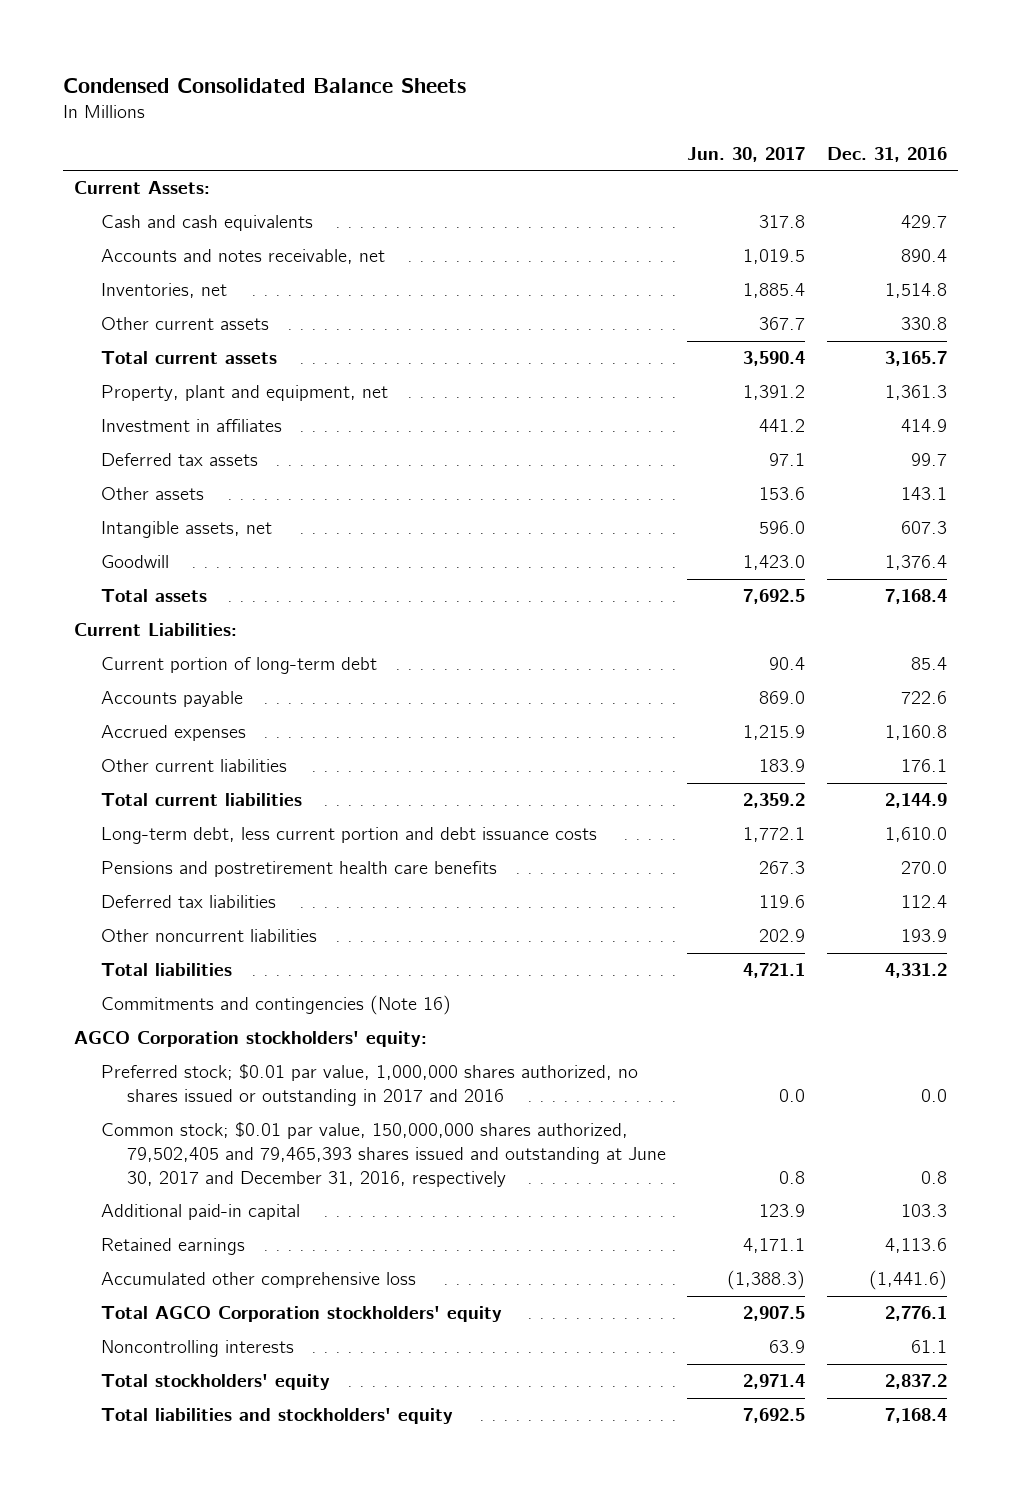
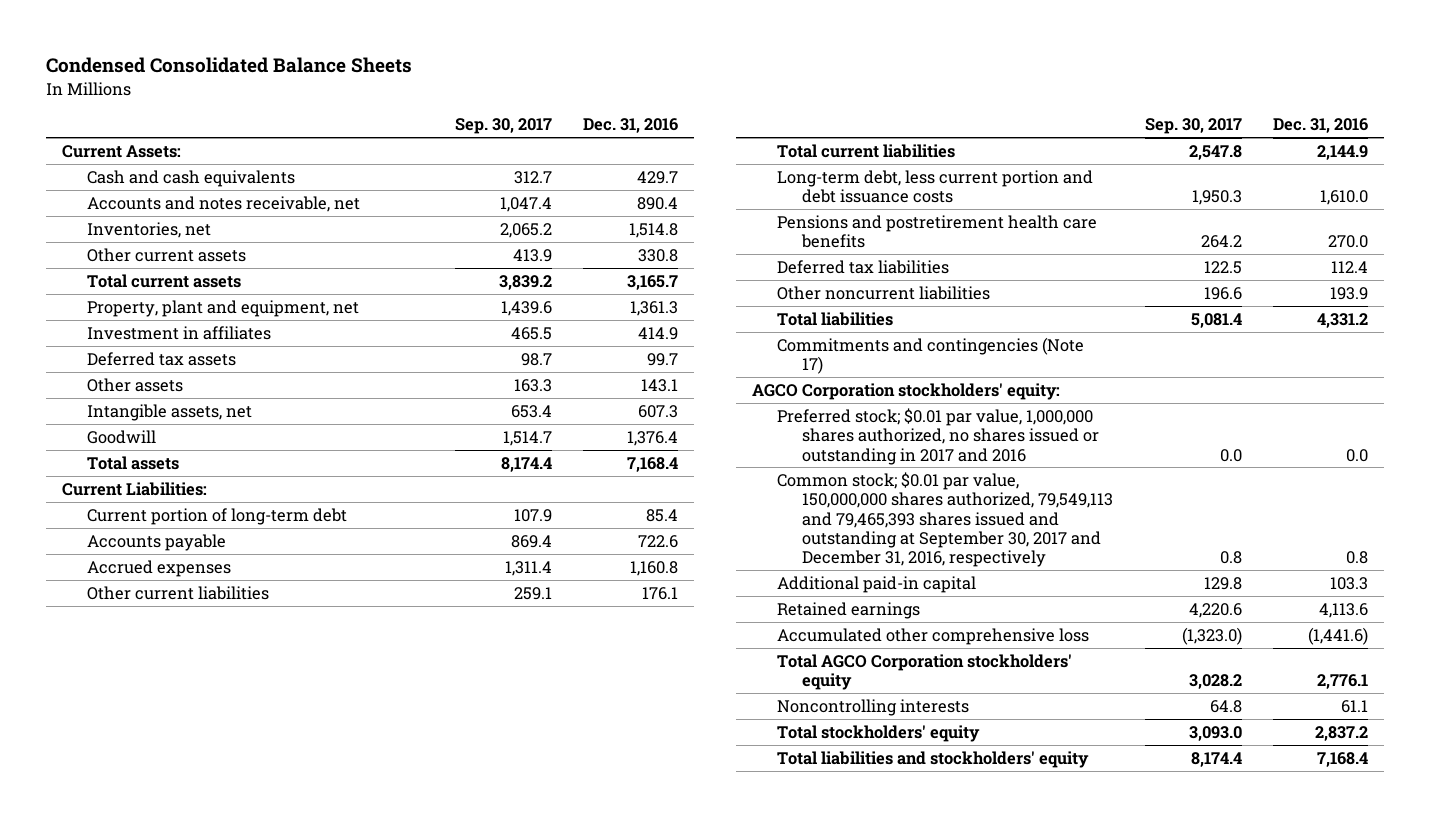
[687,147,806,163] Jun. 30, 2017 -> none
none -> [454,118,552,135] Sep. 30, 2017
[100,995,451,1016] Commitments and contingencies (Note 16) -> [776,336,1084,375] Commitments and contingencies (Note 17)
[100,1122,666,1188] Common stock; $0.01 par value, 150,000,000 shares authorized, 79,502,405 and 79,465,393 shares issued and outstanding at June 30, 2017 and December 31, 2016, respectively -> [776,471,1114,568] Common stock; $0.01 par value, 150,000,000 shares authorized, 79,549,113 and 79,465,393 shares issued and outstanding at September 30, 2017 and December 31, 2016, respectively

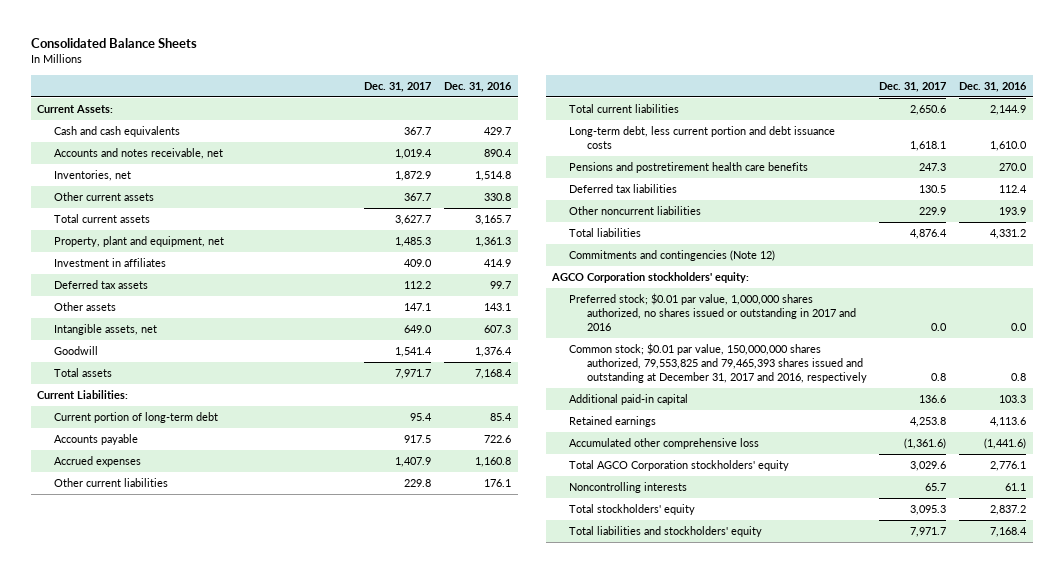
[46,57,413,74] Condensed Consolidated Balance Sheets -> [30,38,197,49] Consolidated Balance Sheets
[454,118,552,135] Sep. 30, 2017 -> none
none -> [364,81,432,92] Dec. 31, 2017
[776,336,1084,375] Commitments and contingencies (Note 17) -> [569,250,776,262] Commitments and contingencies (Note 12)
[776,471,1114,568] Common stock; $0.01 par value, 150,000,000 shares authorized, 79,549,113 and 79,465,393 shares issued and outstanding at September 30, 2017 and December 31, 2016, respectively -> [569,343,867,384] Common stock; $0.01 par value, 150,000,000 shares authorized, 79,553,825 and 79,465,393 shares issued and outstanding at December 31, 2017 and 2016, respectively

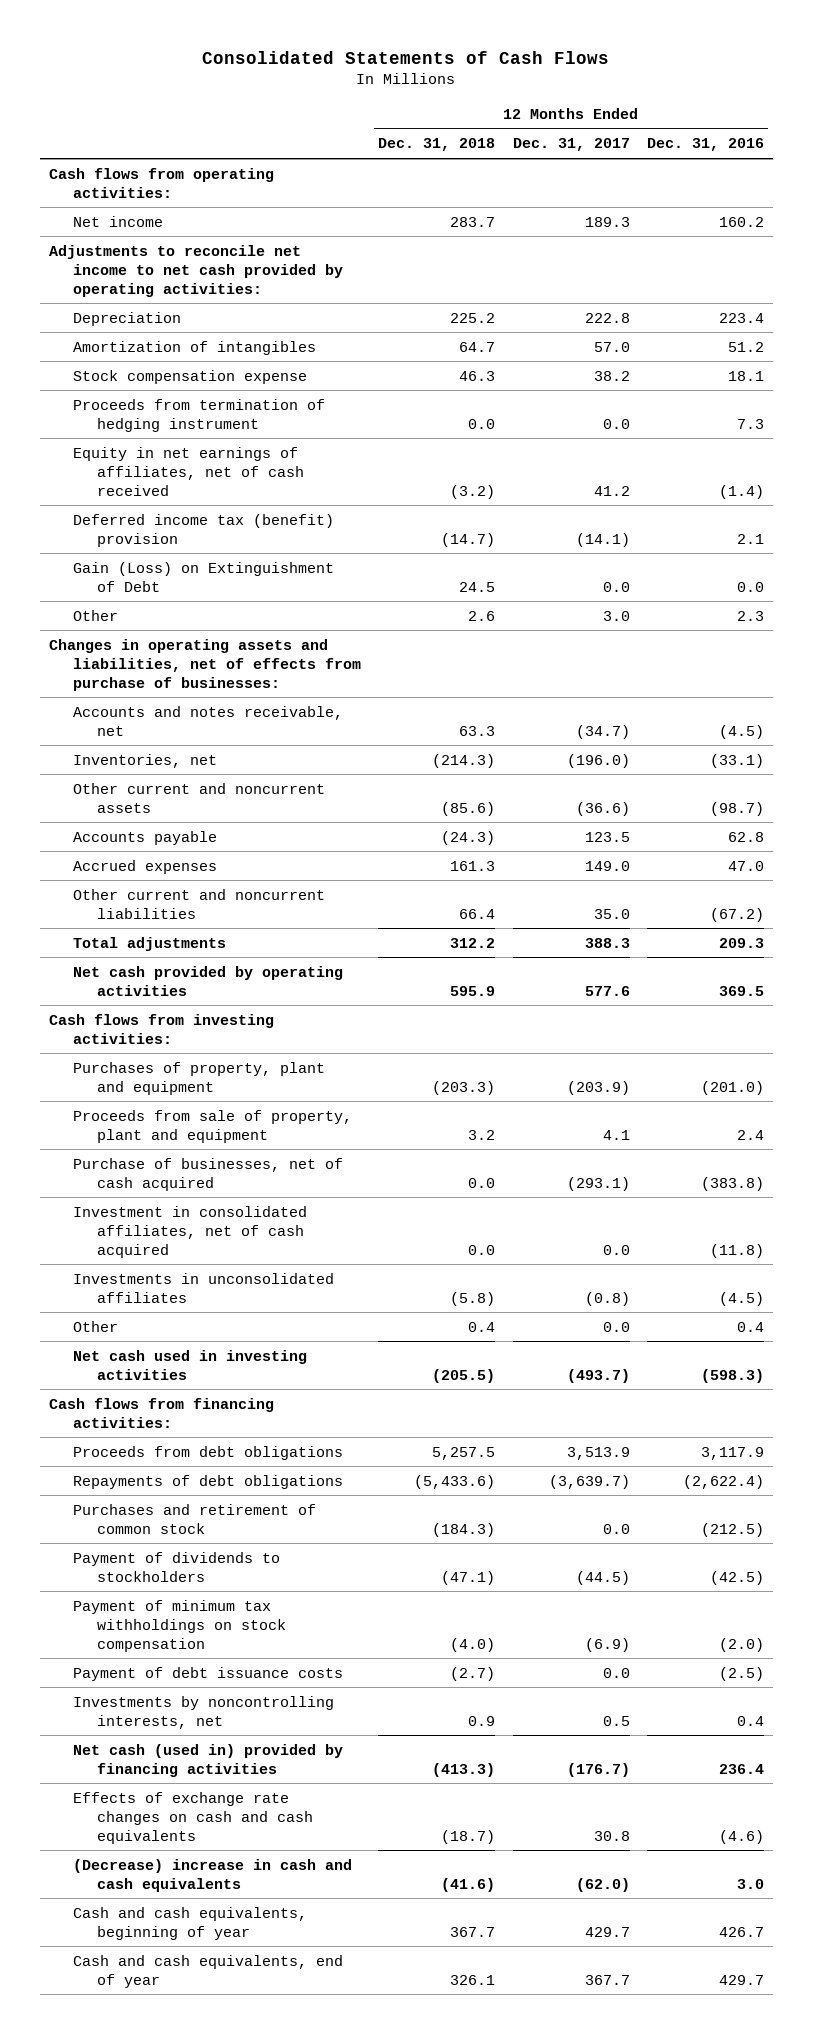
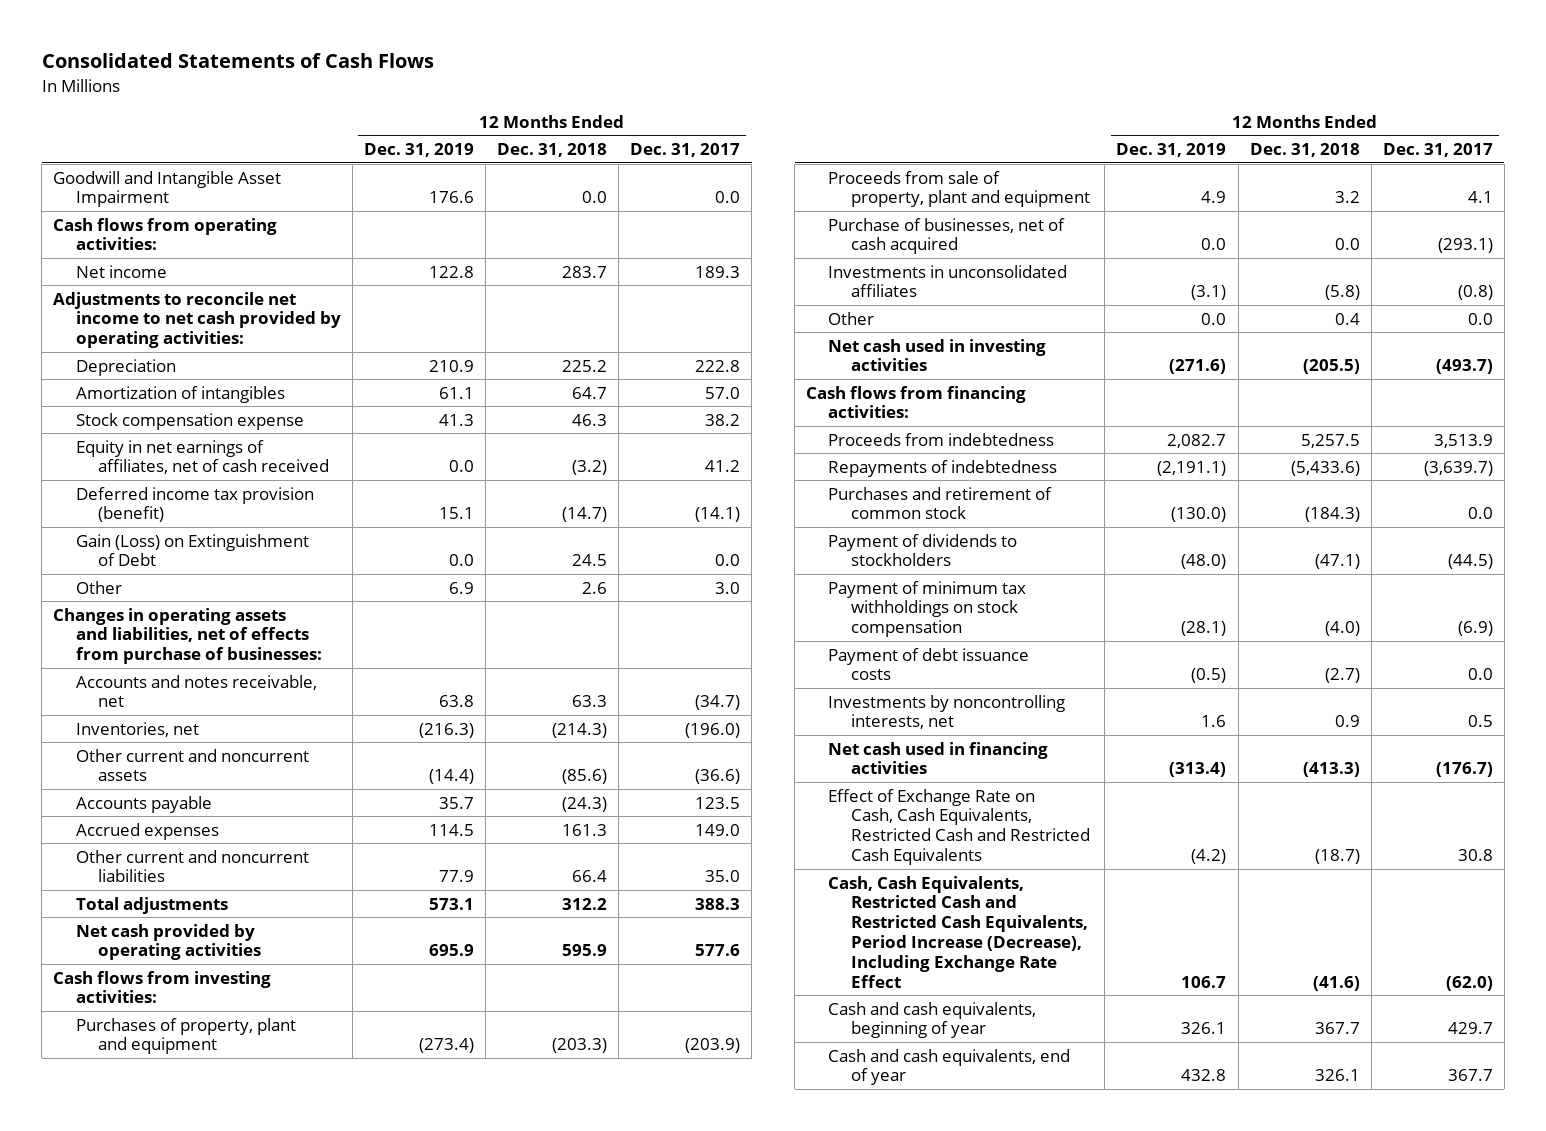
[646,138,764,152] Dec. 31, 2016 -> none
none -> [363,143,474,158] Dec. 31, 2019
none -> [53,170,282,208] Goodwill and Intangible Asset Impairment
[72,398,325,432] Proceeds from termination of hedging instrument -> none
[72,513,334,547] Deferred income tax (benefit) provision -> [75,486,314,523] Deferred income tax provision (benefit)
[72,1205,307,1258] Investment in consolidated affiliates, net of cash acquired -> none
[72,1445,343,1460] Proceeds from debt obligations -> [828,432,1055,446] Proceeds from indebtedness
[72,1474,343,1489] Repayments of debt obligations -> [828,459,1058,477] Repayments of indebtedness
[72,1743,343,1777] Net cash (used in) provided by financing activities -> [828,741,1049,775] Net cash used in financing activities
[72,1791,313,1844] Effects of exchange rate changes on cash and cash equivalents -> [828,788,1090,866] Effect of Exchange Rate on Cash, Cash Equivalents, Restricted Cash and Restricted Cash Equivalents
[72,1858,352,1892] (Decrease) increase in cash and cash equivalents -> [828,875,1088,988] Cash, Cash Equivalents, Restricted Cash and Restricted Cash Equivalents, Period Increase (Decrease), Including Exchange Rate Effect

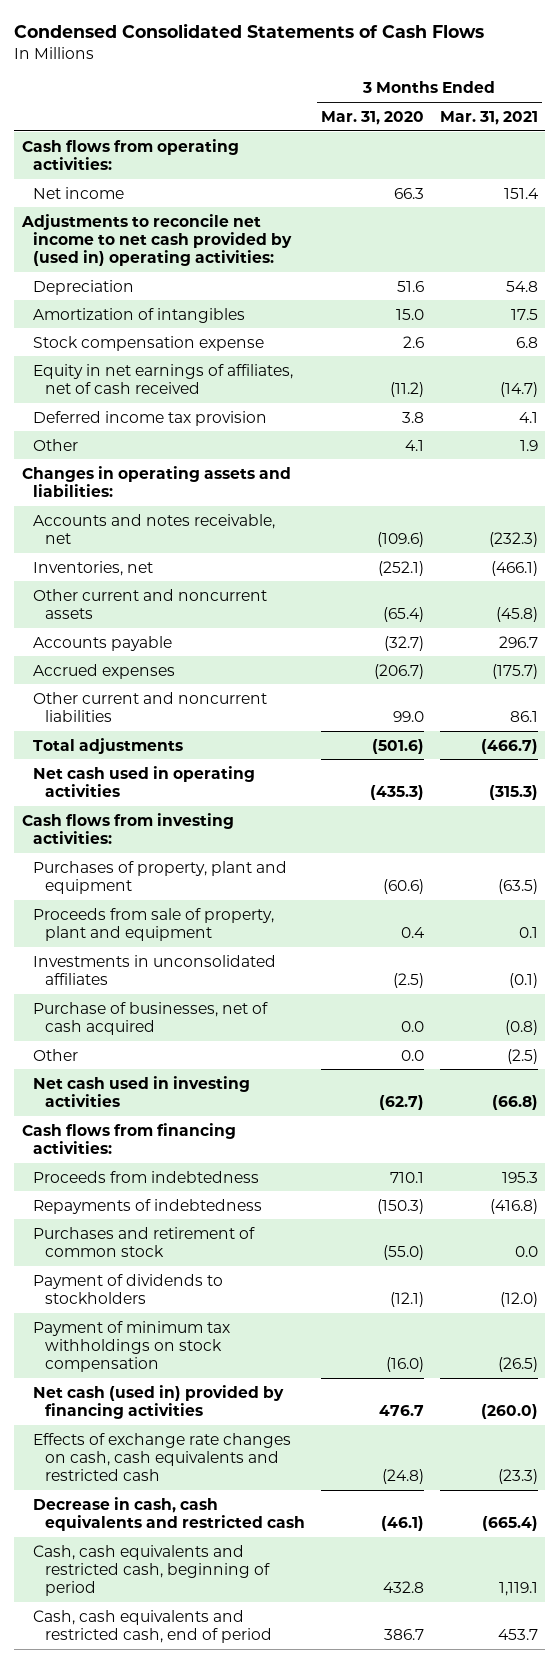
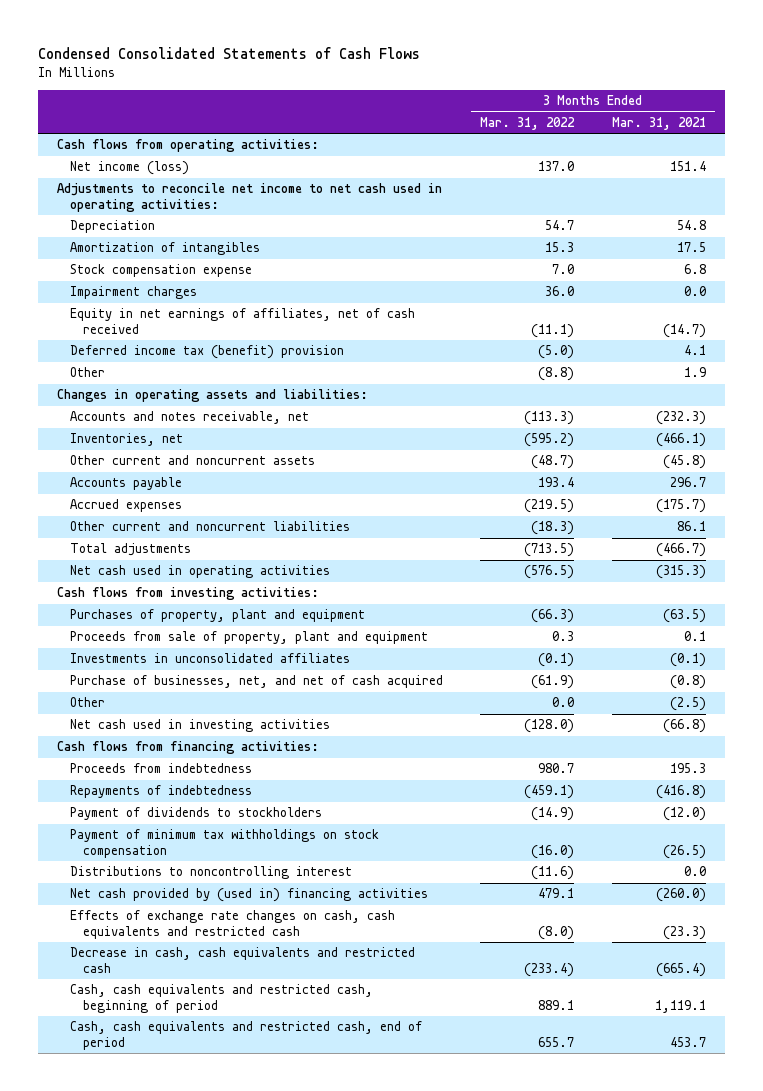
[320,110,424,125] Mar. 31, 2020 -> none
none -> [480,116,576,130] Mar. 31, 2022
[33,186,125,199] Net income -> [69,161,189,176] Net income (loss)
[20,213,293,267] Adjustments to reconcile net income to net cash provided by (used in) operating activities: -> [56,183,442,213] Adjustments to reconcile net income to net cash used in operating activities:
none -> [69,286,197,300] Impairment charges
[33,410,268,426] Deferred income tax provision -> [69,345,344,360] Deferred income tax (benefit) provision
[33,1001,269,1035] Purchase of businesses, net of cash acquired -> [69,675,443,689] Purchase of businesses, net, and net of cash acquired
[33,1226,256,1257] Purchases and retirement of common stock -> none
none -> [69,866,352,880] Distributions to noncontrolling interest
[33,1384,285,1419] Net cash (used in) provided by financing activities -> [69,888,428,903] Net cash provided by (used in) financing activities

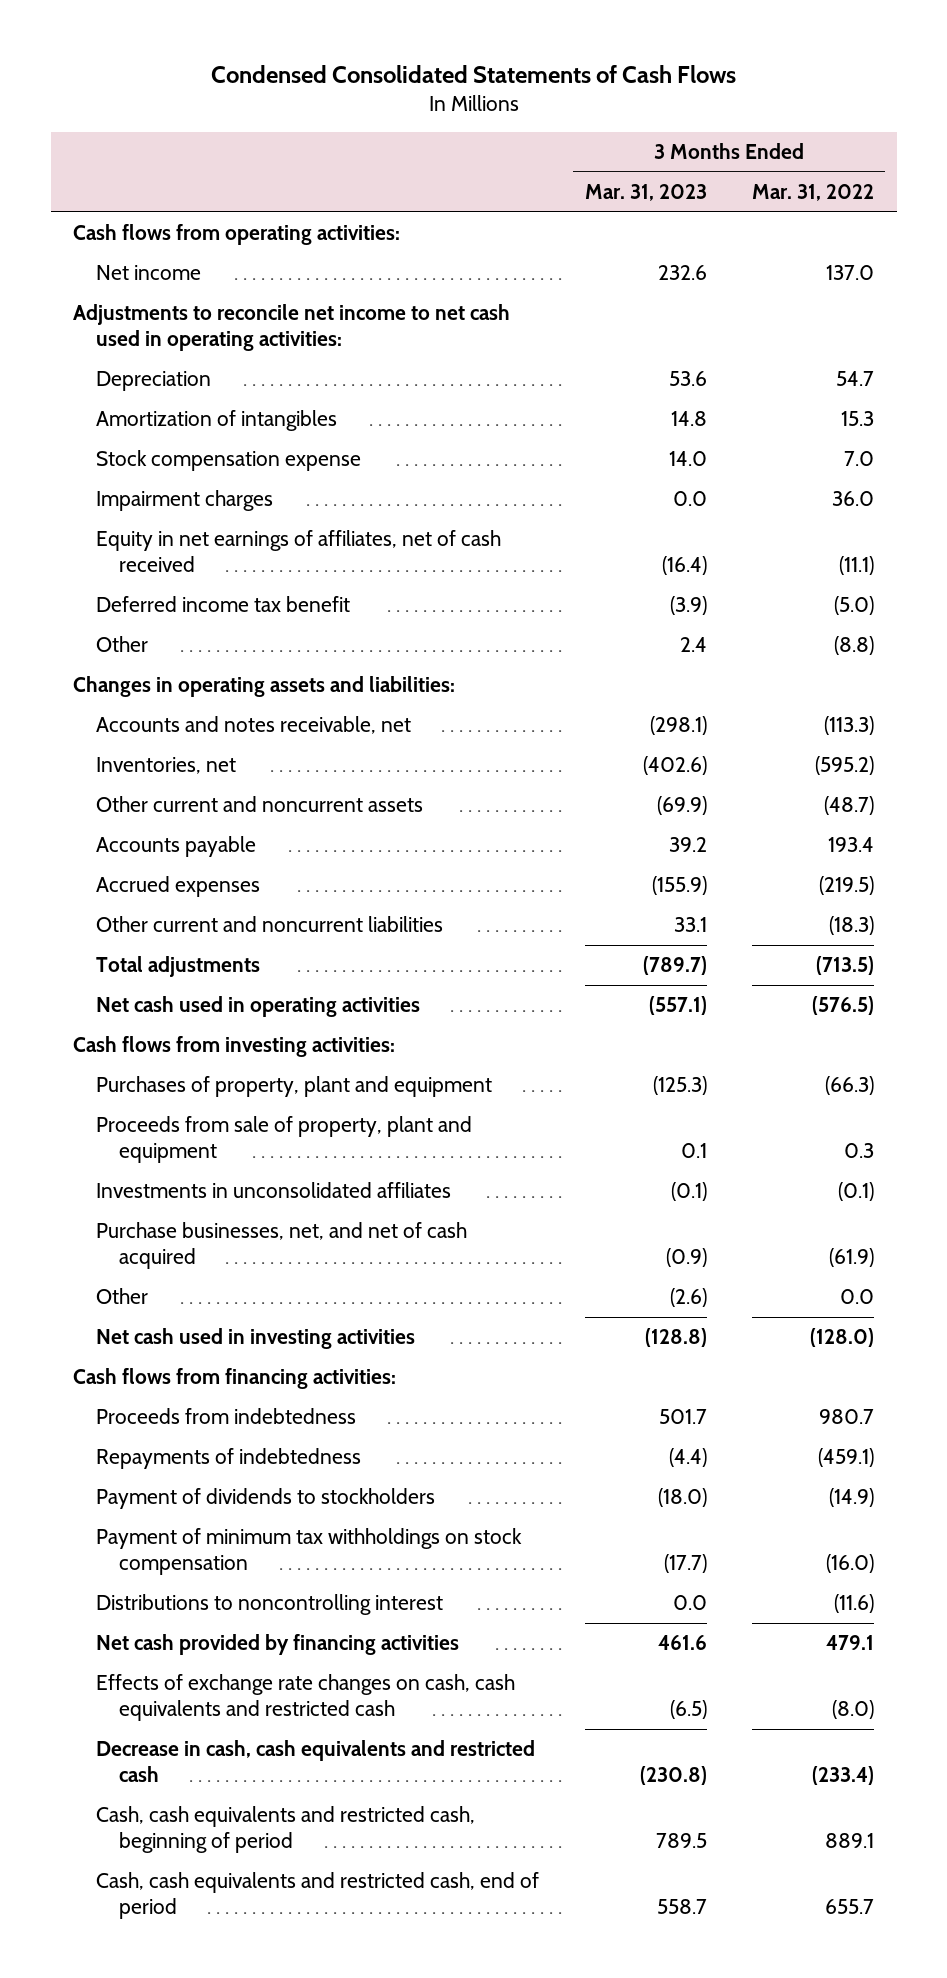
[612,116,707,130] Mar. 31, 2021 -> none
none -> [584,184,707,202] Mar. 31, 2023
[69,161,189,176] Net income (loss) -> [96,265,202,281] Net income
[69,345,344,360] Deferred income tax (benefit) provision -> [96,596,351,613] Deferred income tax benefit
[69,675,443,689] Purchase of businesses, net, and net of cash acquired -> [96,1222,468,1270] Purchase businesses, net, and net of cash acquired
[69,888,428,903] Net cash provided by (used in) financing activities -> [96,1634,460,1656] Net cash provided by financing activities

